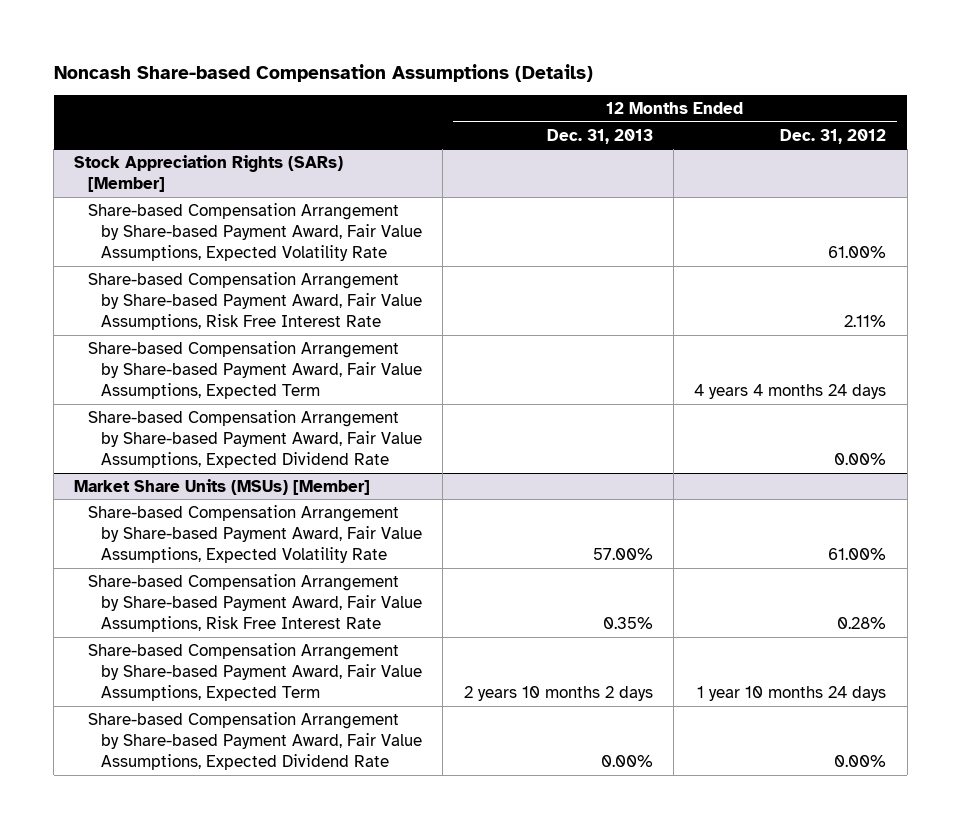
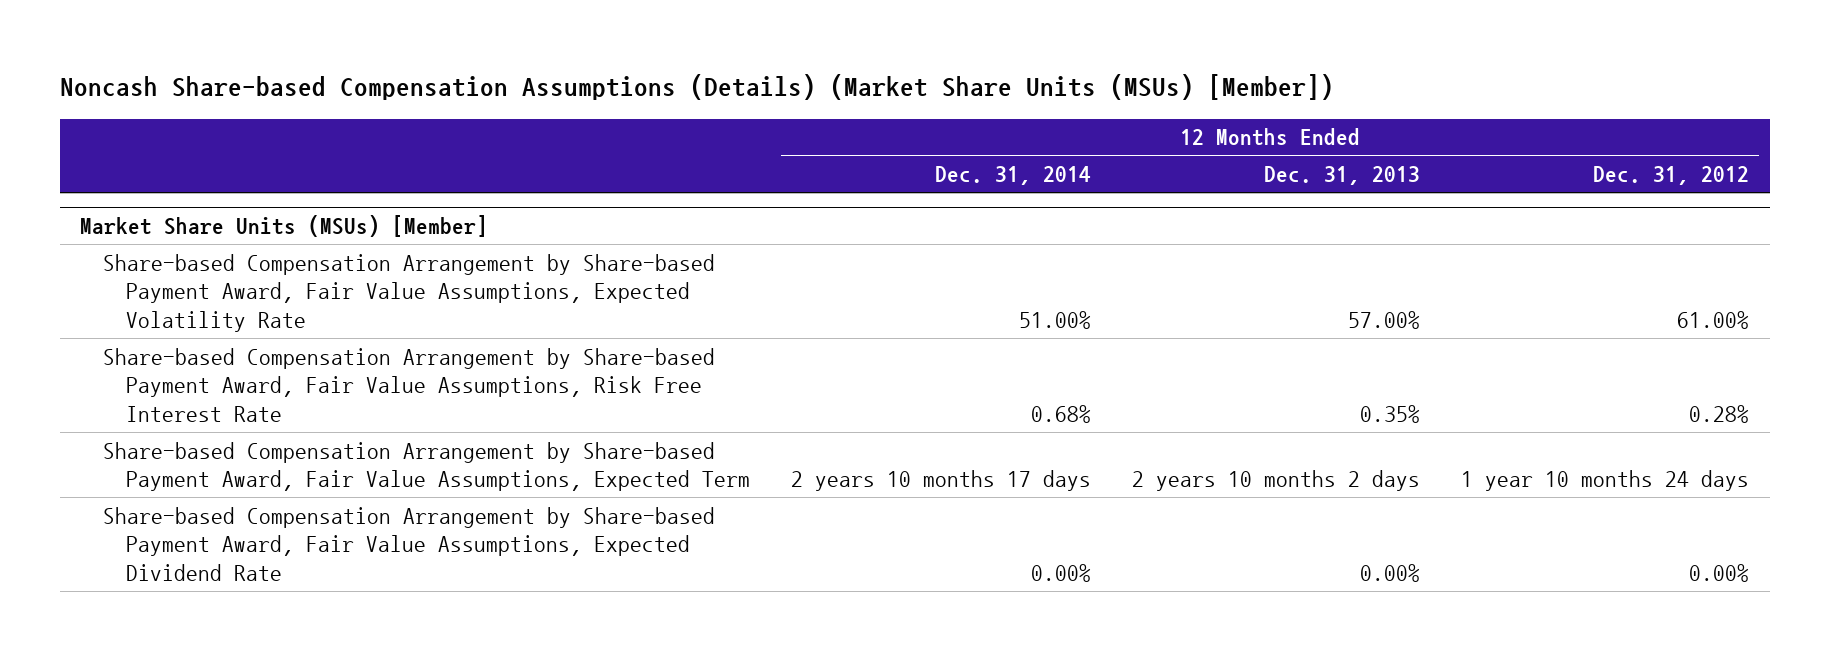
[53,64,593,83] Noncash Share-based Compensation Assumptions (Details) -> [59,74,1334,101] Noncash Share-based Compensation Assumptions (Details) (Market Share Units (MSUs) [Member])
none -> [935,166,1092,186] Dec. 31, 2014
[74,154,344,193] Stock Appreciation Rights (SARs) [Member] -> none
[87,202,422,262] Share-based Compensation Arrangement by Share-based Payment Award, Fair Value Assumptions, Expected Volatility Rate -> none
[87,271,422,331] Share-based Compensation Arrangement by Share-based Payment Award, Fair Value Assumptions, Risk Free Interest Rate -> none
[87,340,422,400] Share-based Compensation Arrangement by Share-based Payment Award, Fair Value Assumptions, Expected Term -> none
[87,409,422,469] Share-based Compensation Arrangement by Share-based Payment Award, Fair Value Assumptions, Expected Dividend Rate -> none

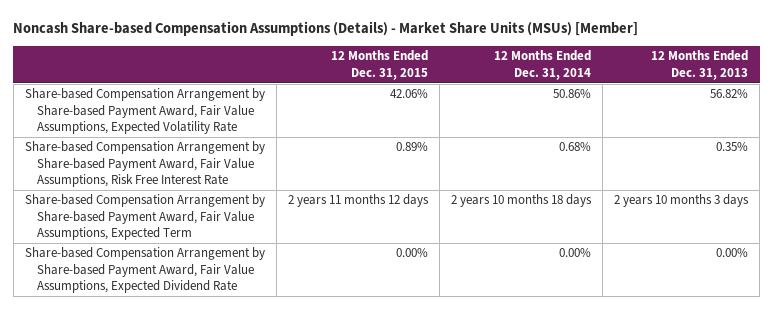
[59,74,1334,101] Noncash Share-based Compensation Assumptions (Details) (Market Share Units (MSUs) [Member]) -> [13,21,639,37] Noncash Share-based Compensation Assumptions (Details) - Market Share Units (MSUs) [Member]
[1593,166,1750,186] Dec. 31, 2012 -> none
none -> [330,50,428,80] 12 Months Ended Dec. 31, 2015
[79,215,488,238] Market Share Units (MSUs) [Member] -> none
[1019,311,1092,330] 51.00% -> [552,89,591,99] 50.86%
[1348,311,1421,330] 57.00% -> [710,89,749,99] 56.82%
[791,470,1092,492] 2 years 10 months 17 days -> [450,194,592,208] 2 years 10 months 18 days
[1132,470,1421,492] 2 years 10 months 2 days -> [614,194,750,208] 2 years 10 months 3 days

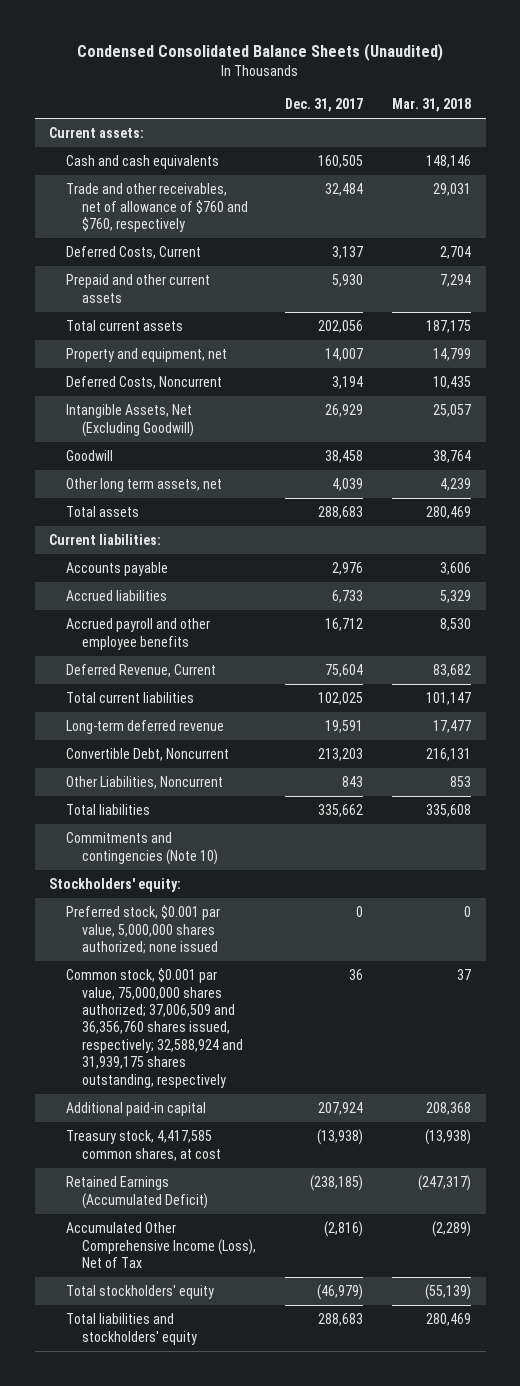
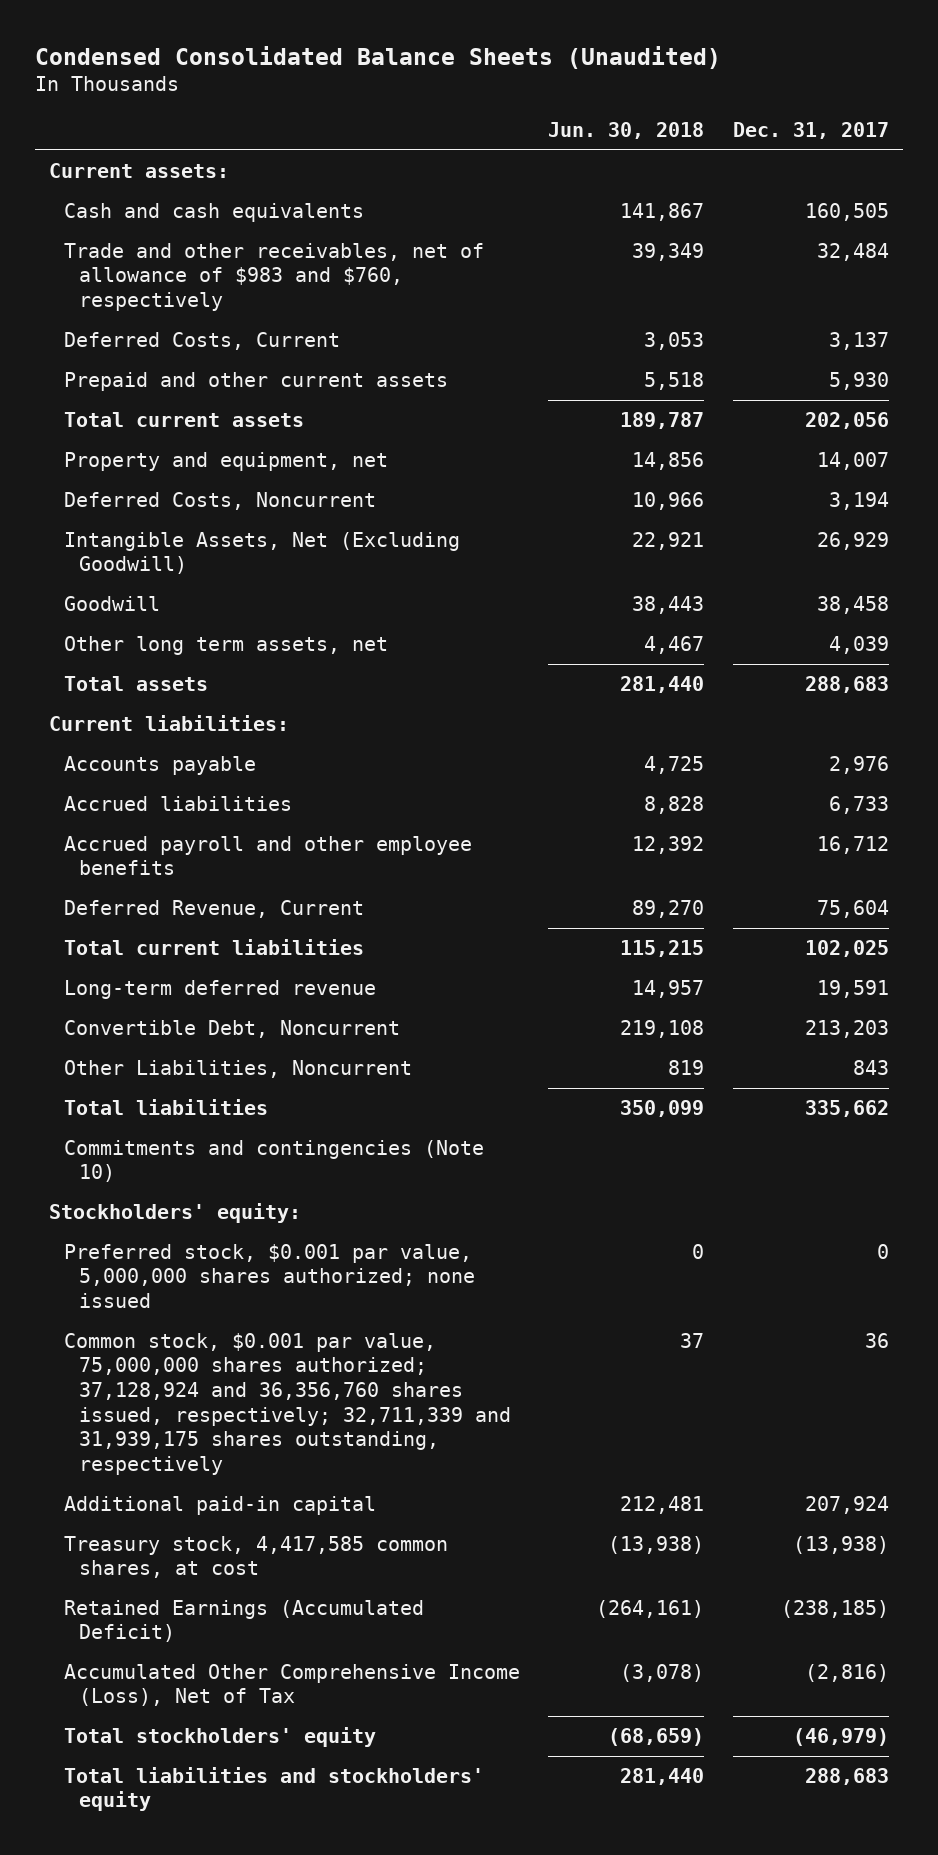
[391,97,471,112] Mar. 31, 2018 -> none
none -> [548,122,705,140] Jun. 30, 2018
[65,183,248,232] Trade and other receivables, net of allowance of $760 and $760, respectively -> [63,242,484,312] Trade and other receivables, net of allowance of $983 and $760, respectively
[65,968,243,1088] Common stock, $0.001 par value, 75,000,000 shares authorized; 37,006,509 and 36,356,760 shares issued, respectively; 32,588,924 and 31,939,175 shares outstanding, respectively -> [63,1332,511,1475] Common stock, $0.001 par value, 75,000,000 shares authorized; 37,128,924 and 36,356,760 shares issued, respectively; 32,711,339 and 31,939,175 shares outstanding, respectively

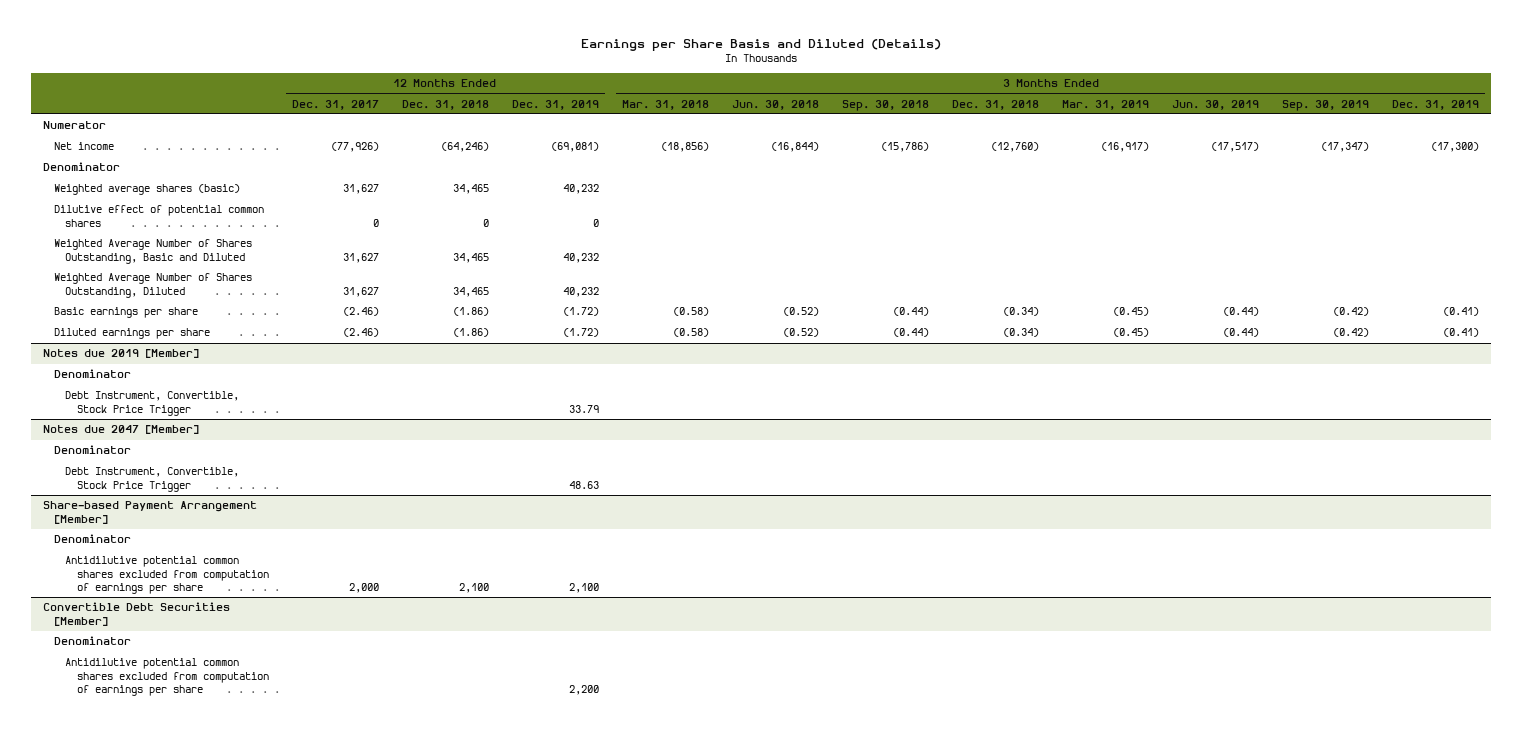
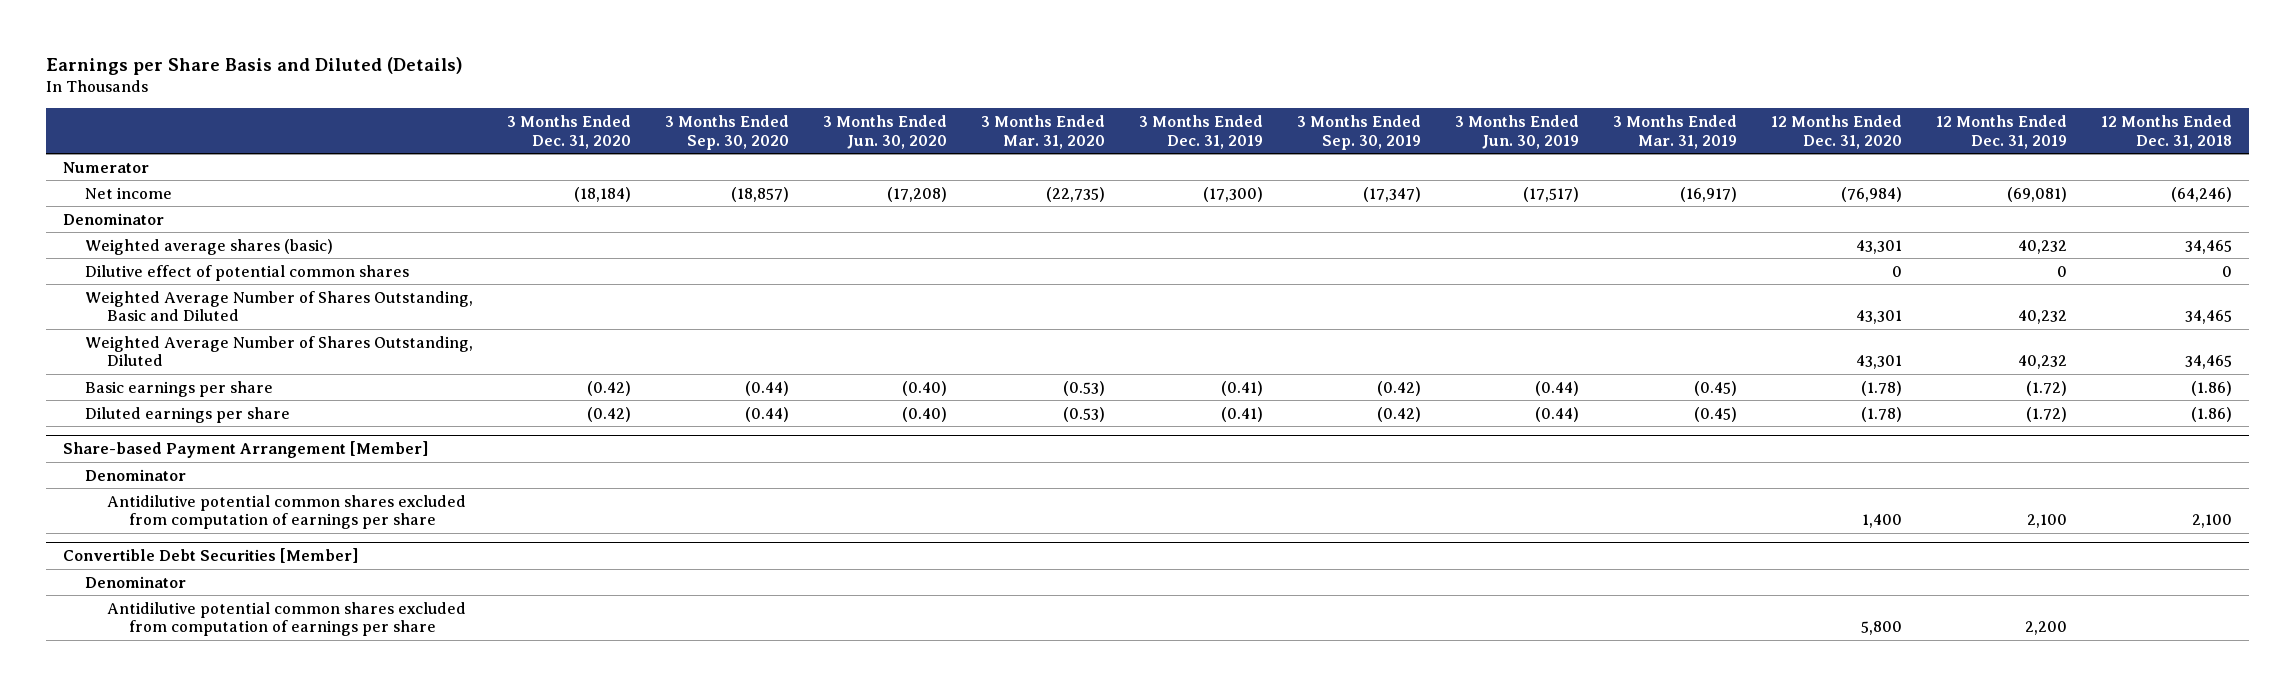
[291,99,379,110] Dec. 31, 2017 -> none
[621,99,709,110] Mar. 31, 2018 -> none
[731,99,819,110] Jun. 30, 2018 -> none
[842,99,930,111] Sep. 30, 2018 -> none
[952,99,1040,110] Dec. 31, 2018 -> none
none -> [506,115,631,149] 3 Months Ended Dec. 31, 2020
none -> [664,115,789,150] 3 Months Ended Sep. 30, 2020
none -> [823,115,948,149] 3 Months Ended Jun. 30, 2020
none -> [981,115,1106,149] 3 Months Ended Mar. 31, 2020
none -> [1771,115,1903,149] 12 Months Ended Dec. 31, 2020
[42,349,199,359] Notes due 2019 [Member] -> none
[54,369,132,379] Denominator -> none
[65,391,240,416] Debt Instrument, Convertible, Stock Price Trigger -> none
[42,425,199,435] Notes due 2047 [Member] -> none
[54,445,132,455] Denominator -> none
[65,467,240,492] Debt Instrument, Convertible, Stock Price Trigger -> none

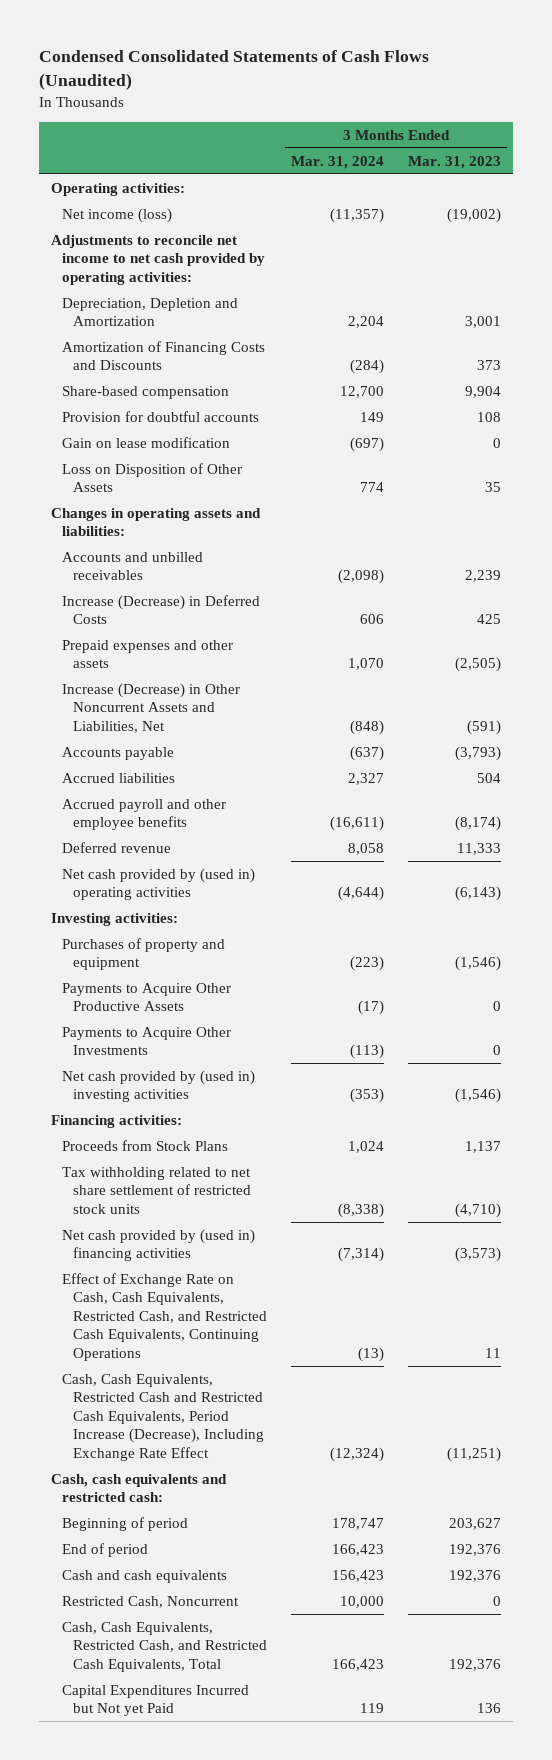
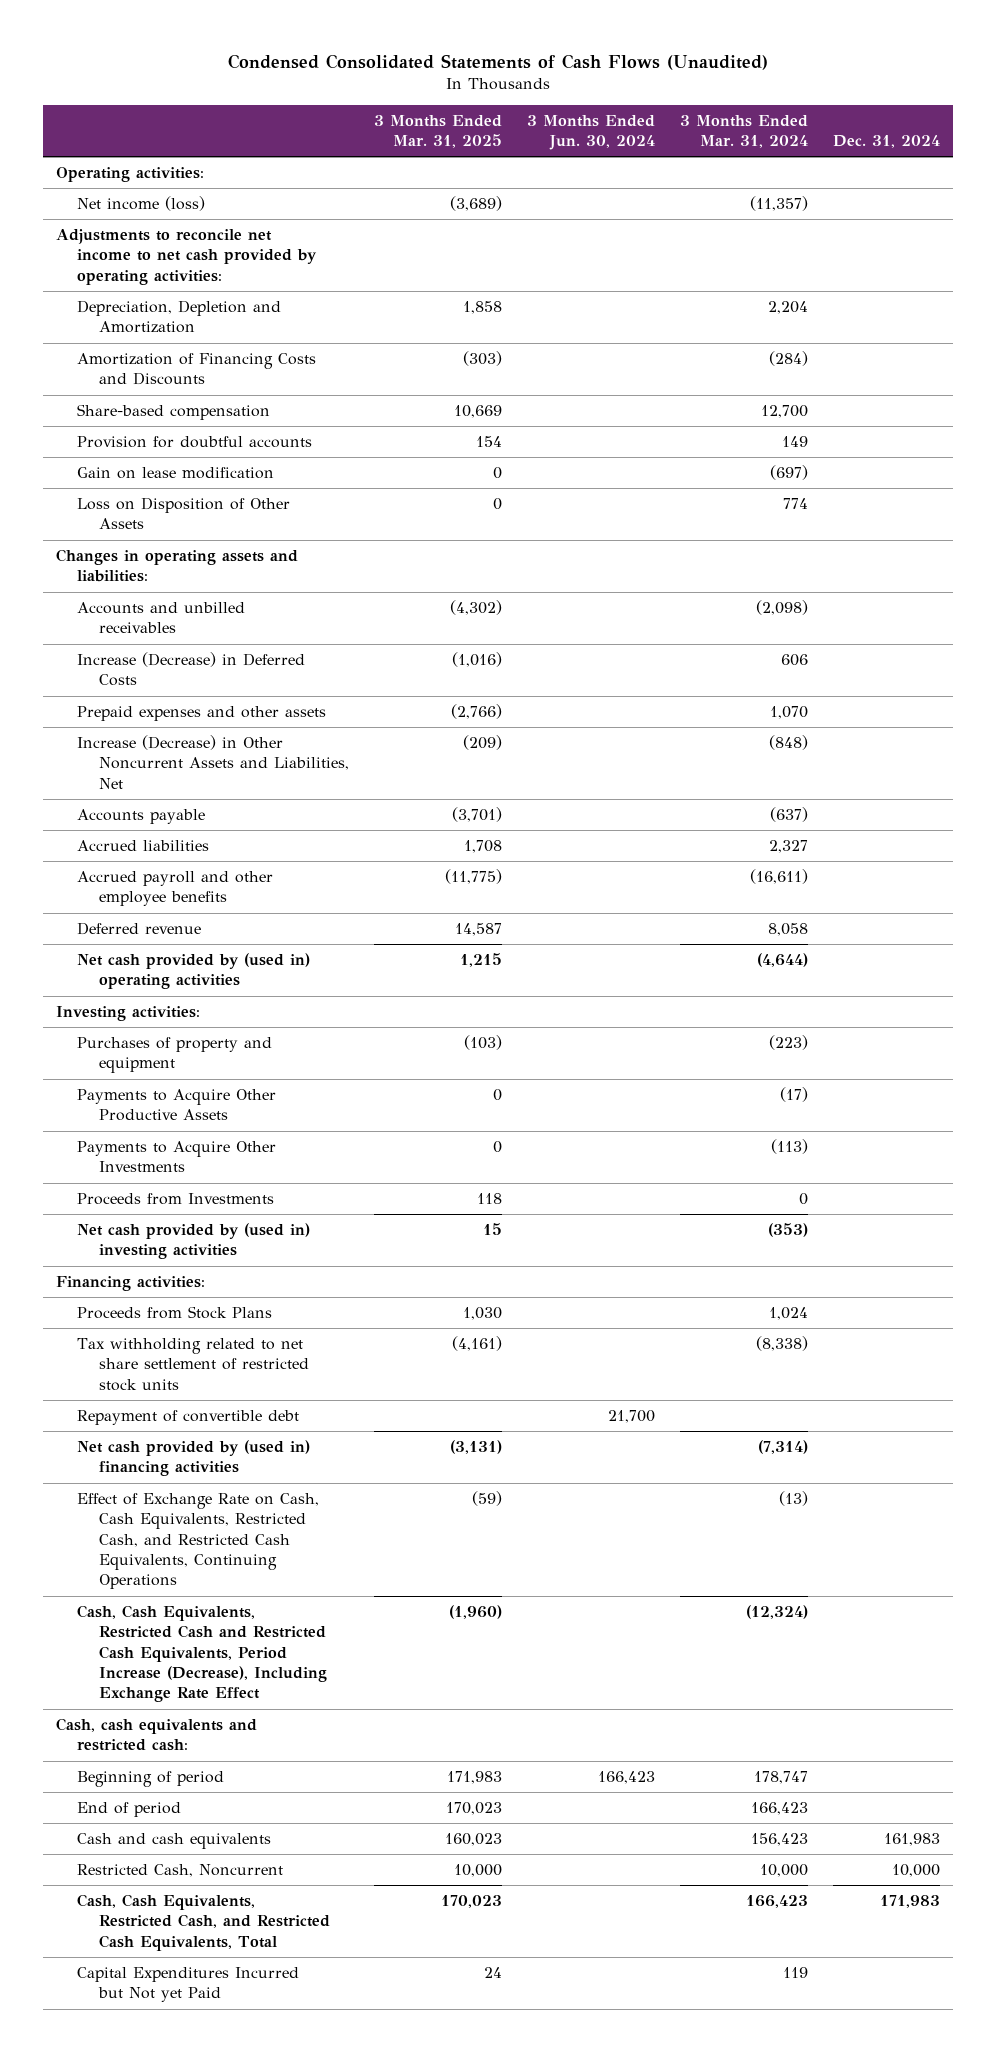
[408,155,502,169] Mar. 31, 2023 -> none
none -> [373,114,502,148] 3 Months Ended Mar. 31, 2025
none -> [527,114,656,150] 3 Months Ended Jun. 30, 2024
none -> [833,134,941,148] Dec. 31, 2024
none -> [77,1193,275,1206] Proceeds from Investments
none -> [77,1410,300,1426] Repayment of convertible debt

